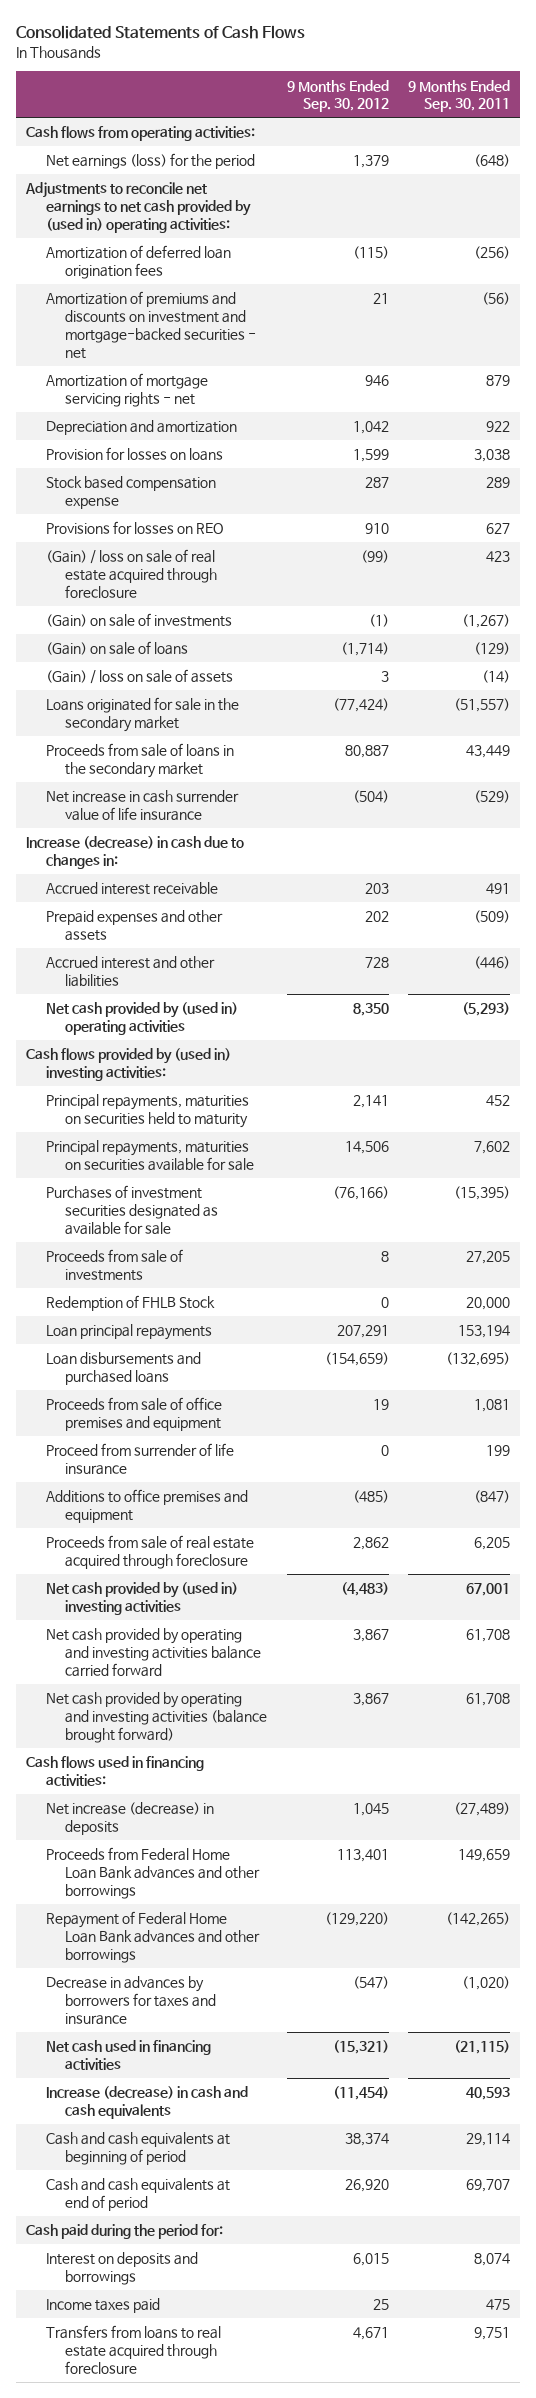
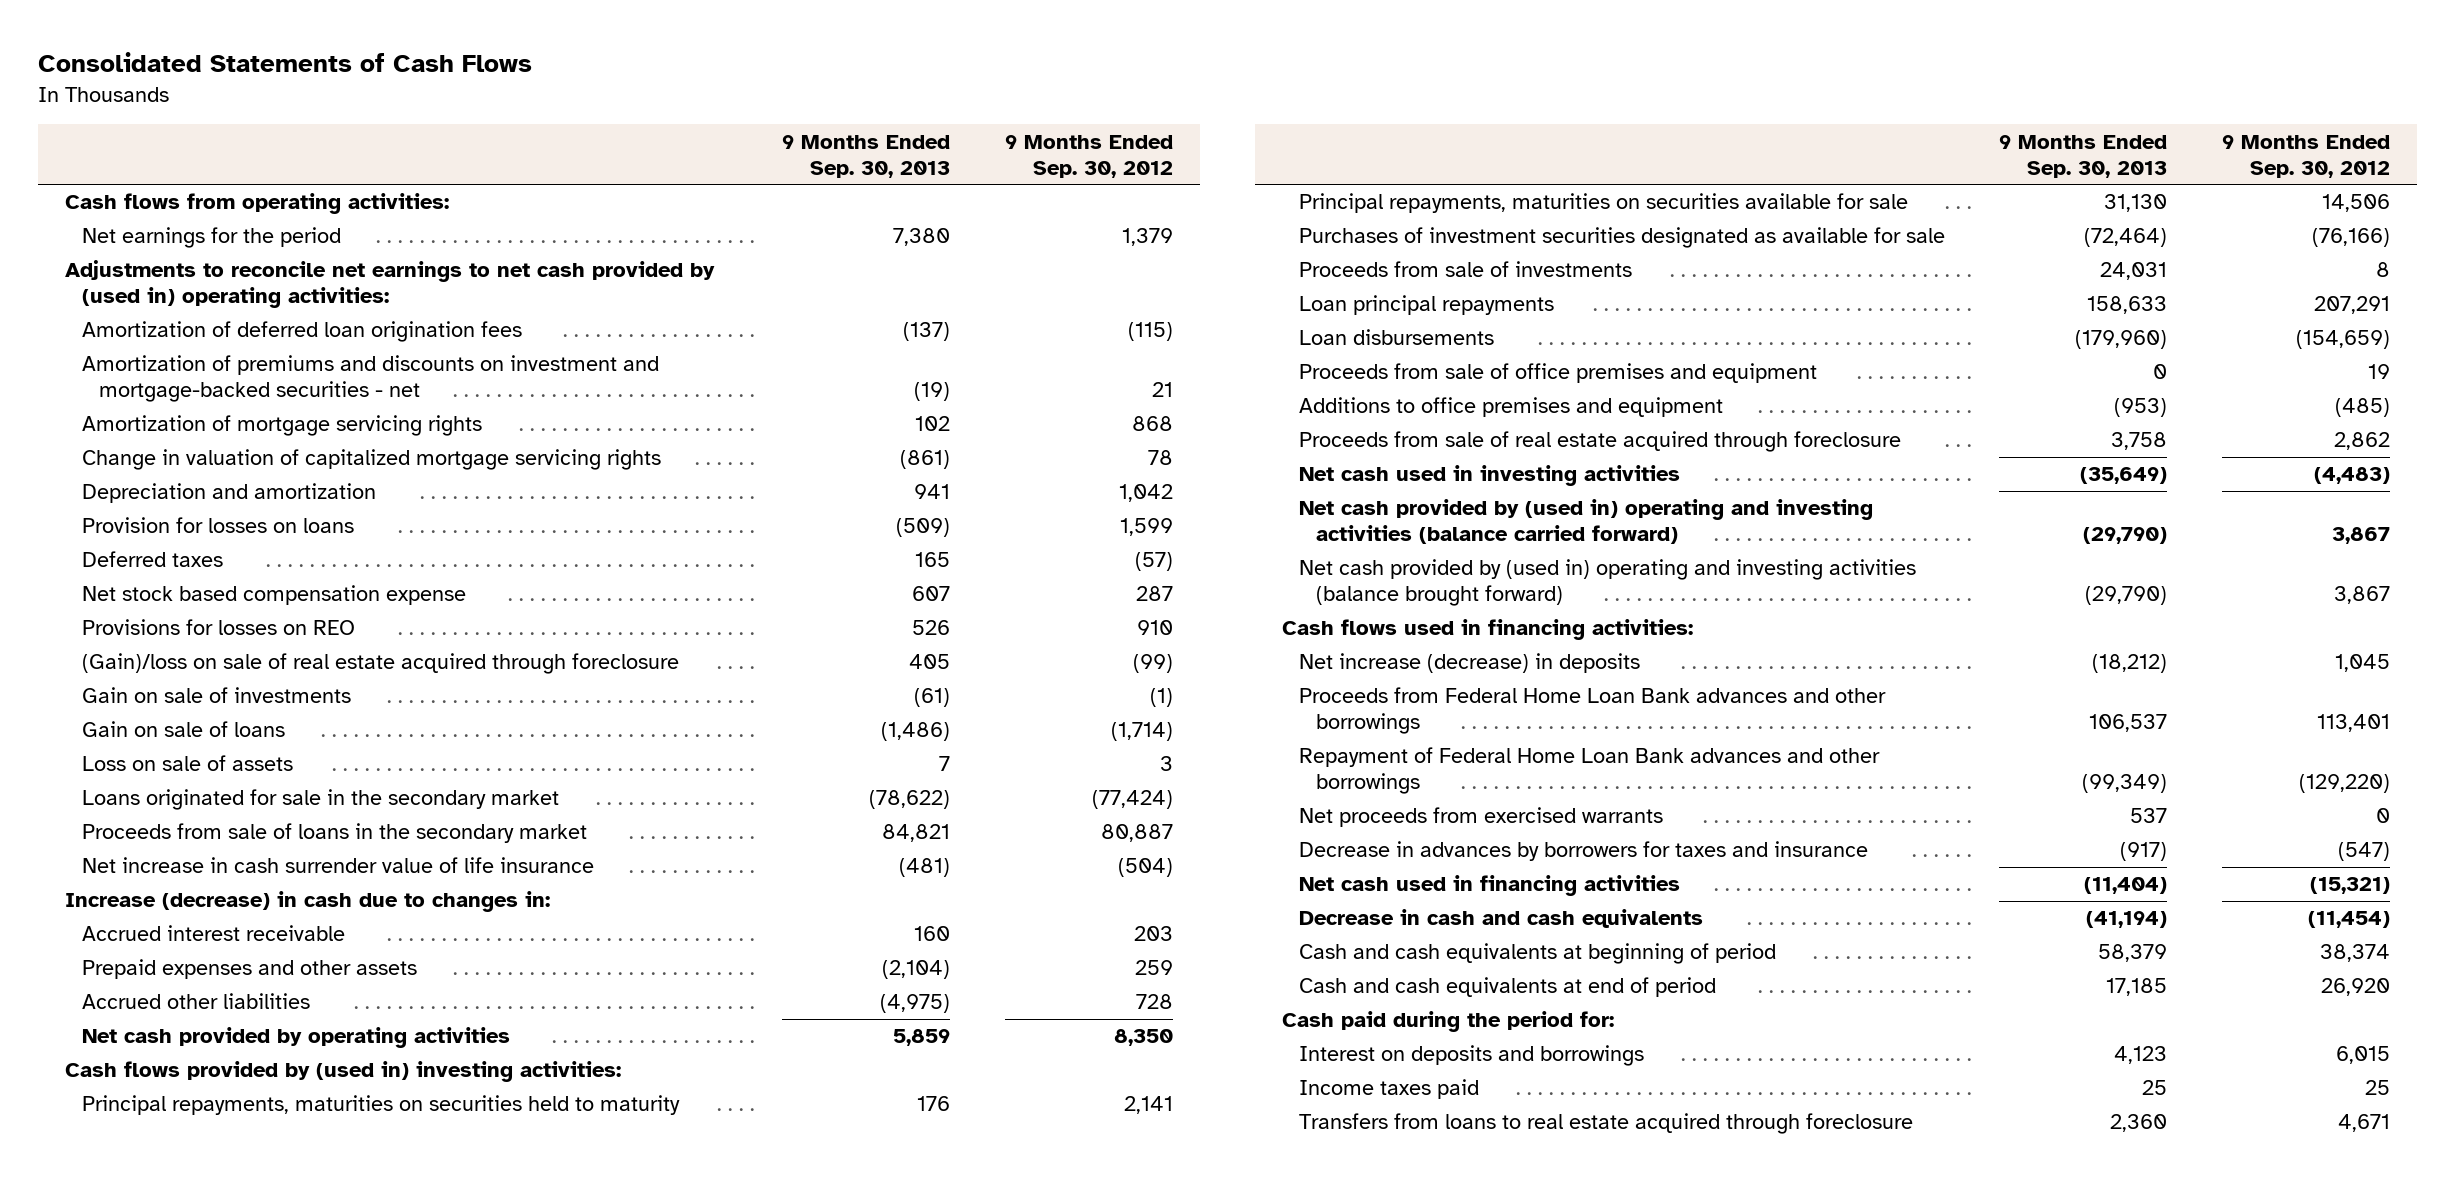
[408,79,511,113] 9 Months Ended Sep. 30, 2011 -> none
none -> [782,134,951,178] 9 Months Ended Sep. 30, 2013
[45,153,255,170] Net earnings (loss) for the period -> [82,227,342,249] Net earnings for the period
[45,373,208,408] Amortization of mortgage servicing rights - net -> [82,415,483,437] Amortization of mortgage servicing rights
[364,375,389,387] 946 -> [1131,416,1173,432] 868
none -> [82,449,662,471] Change in valuation of capitalized mortgage servicing rights
none -> [82,551,224,568] Deferred taxes
[45,476,216,510] Stock based compensation expense -> [82,585,467,606] Net stock based compensation expense
[45,549,218,599] (Gain) / loss on sale of real estate acquired through foreclosure -> [82,653,680,675] (Gain)/loss on sale of real estate acquired through foreclosure
[45,613,232,628] (Gain) on sale of investments -> [82,687,352,704] Gain on sale of investments
[45,641,188,656] (Gain) on sale of loans -> [82,721,286,738] Gain on sale of loans
[45,669,233,685] (Gain) / loss on sale of assets -> [82,755,294,772] Loss on sale of assets
[364,911,389,923] 202 -> [1134,960,1173,976] 259
[45,956,215,988] Accrued interest and other liabilities -> [82,993,311,1010] Accrued other liabilities
[45,1002,238,1036] Net cash provided by (used in) operating activities -> [82,1027,511,1049] Net cash provided by operating activities
[45,1295,215,1312] Redemption of FHLB Stock -> none
[45,1352,201,1386] Loan disbursements and purchased loans -> [1299,329,1495,346] Loan disbursements
[45,1443,234,1476] Proceed from surrender of life insurance -> none
[45,1582,238,1616] Net cash provided by (used in) investing activities -> [1299,465,1681,487] Net cash used in investing activities
[45,1628,262,1678] Net cash provided by operating and investing activities balance carried forward -> [1299,499,1874,545] Net cash provided by (used in) operating and investing activities (balance carried forward)
[45,1692,268,1744] Net cash provided by operating and investing activities (balance brought forward) -> [1299,559,1917,607] Net cash provided by (used in) operating and investing activities (balance brought forward)
none -> [1299,807,1664,828] Net proceeds from exercised warrants
[45,2086,248,2120] Increase (decrease) in cash and cash equivalents -> [1299,909,1704,929] Decrease in cash and cash equivalents

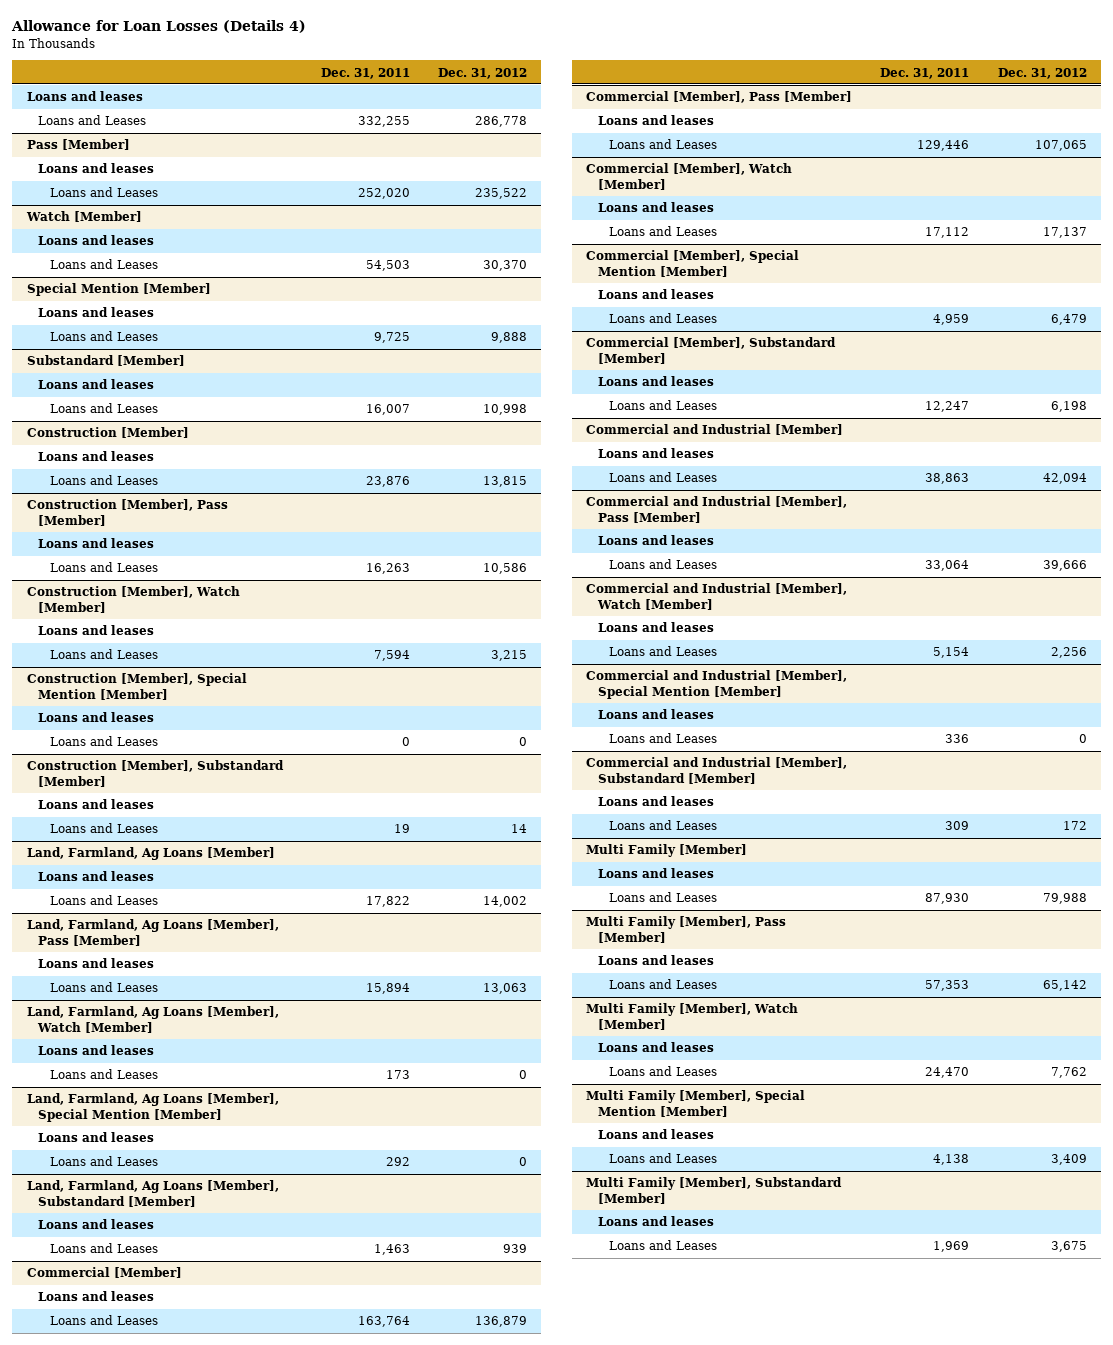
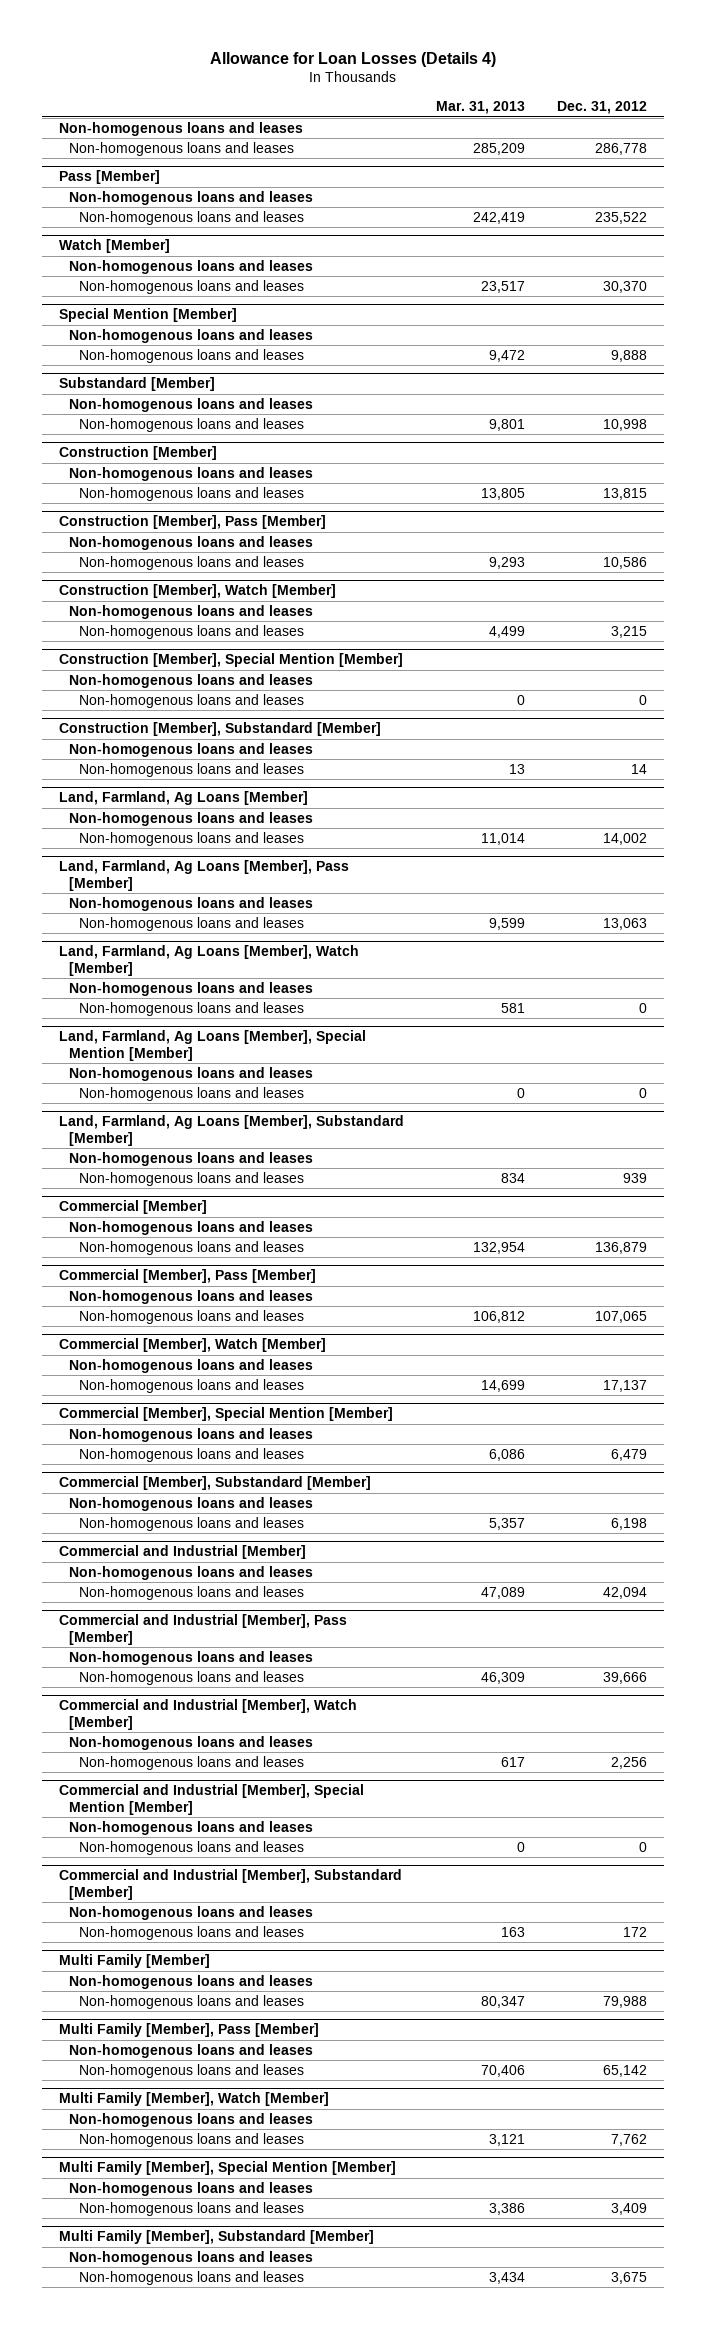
[320,67,410,79] Dec. 31, 2011 -> none
none -> [435,101,525,115] Mar. 31, 2013
[26,91,143,102] Loans and leases -> [58,121,303,136] Non-homogenous loans and leases
[38,115,147,126] Loans and Leases -> [68,141,294,156] Non-homogenous loans and leases
[38,163,155,174] Loans and leases -> [68,190,313,205] Non-homogenous loans and leases
[49,187,158,198] Loans and Leases -> [79,210,305,225] Non-homogenous loans and leases
[38,235,155,246] Loans and leases -> [68,259,313,274] Non-homogenous loans and leases
[49,259,158,270] Loans and Leases -> [79,279,305,294] Non-homogenous loans and leases
[38,307,155,318] Loans and leases -> [68,328,313,343] Non-homogenous loans and leases
[49,331,158,342] Loans and Leases -> [79,348,305,363] Non-homogenous loans and leases
[38,379,155,390] Loans and leases -> [68,397,313,412] Non-homogenous loans and leases
[49,403,158,414] Loans and Leases -> [79,417,305,432] Non-homogenous loans and leases
[38,451,155,462] Loans and leases -> [68,466,313,481] Non-homogenous loans and leases
[49,475,158,486] Loans and Leases -> [79,486,305,501] Non-homogenous loans and leases
[38,538,155,549] Loans and leases -> [68,535,313,550] Non-homogenous loans and leases
[49,562,158,573] Loans and Leases -> [79,555,305,570] Non-homogenous loans and leases
[38,625,155,636] Loans and leases -> [68,604,313,619] Non-homogenous loans and leases
[49,649,158,660] Loans and Leases -> [79,624,305,639] Non-homogenous loans and leases
[38,712,155,723] Loans and leases -> [68,673,313,688] Non-homogenous loans and leases
[49,736,158,747] Loans and Leases -> [79,693,305,708] Non-homogenous loans and leases
[38,799,155,810] Loans and leases -> [68,742,313,757] Non-homogenous loans and leases
[49,823,158,834] Loans and Leases -> [79,762,305,777] Non-homogenous loans and leases
[38,871,155,882] Loans and leases -> [68,811,313,826] Non-homogenous loans and leases
[49,895,158,906] Loans and Leases -> [79,831,305,846] Non-homogenous loans and leases
[38,958,155,969] Loans and leases -> [68,896,313,911] Non-homogenous loans and leases
[49,982,158,993] Loans and Leases -> [79,916,305,931] Non-homogenous loans and leases
[38,1045,155,1056] Loans and leases -> [68,981,313,996] Non-homogenous loans and leases
[49,1069,158,1080] Loans and Leases -> [79,1001,305,1016] Non-homogenous loans and leases
[38,1132,155,1143] Loans and leases -> [68,1066,313,1081] Non-homogenous loans and leases
[49,1156,158,1167] Loans and Leases -> [79,1086,305,1101] Non-homogenous loans and leases
[38,1219,155,1230] Loans and leases -> [68,1151,313,1166] Non-homogenous loans and leases
[49,1243,158,1254] Loans and Leases -> [79,1171,305,1186] Non-homogenous loans and leases
[38,1291,155,1302] Loans and leases -> [68,1220,313,1235] Non-homogenous loans and leases
[49,1315,158,1326] Loans and Leases -> [79,1240,305,1255] Non-homogenous loans and leases
[597,115,714,126] Loans and leases -> [68,1289,313,1304] Non-homogenous loans and leases
[609,139,718,150] Loans and Leases -> [79,1309,305,1324] Non-homogenous loans and leases
[597,202,714,213] Loans and leases -> [68,1358,313,1373] Non-homogenous loans and leases
[609,226,718,237] Loans and Leases -> [79,1378,305,1393] Non-homogenous loans and leases
[597,289,714,300] Loans and leases -> [68,1427,313,1442] Non-homogenous loans and leases
[609,313,718,324] Loans and Leases -> [79,1447,305,1462] Non-homogenous loans and leases
[597,376,714,387] Loans and leases -> [68,1496,313,1511] Non-homogenous loans and leases
[609,400,718,411] Loans and Leases -> [79,1516,305,1531] Non-homogenous loans and leases
[597,448,714,459] Loans and leases -> [68,1565,313,1580] Non-homogenous loans and leases
[609,472,718,483] Loans and Leases -> [79,1585,305,1600] Non-homogenous loans and leases
[597,535,714,546] Loans and leases -> [68,1650,313,1665] Non-homogenous loans and leases
[609,559,718,570] Loans and Leases -> [79,1670,305,1685] Non-homogenous loans and leases
[597,622,714,633] Loans and leases -> [68,1735,313,1750] Non-homogenous loans and leases
[609,646,718,657] Loans and Leases -> [79,1755,305,1770] Non-homogenous loans and leases
[597,709,714,720] Loans and leases -> [68,1820,313,1835] Non-homogenous loans and leases
[609,733,718,744] Loans and Leases -> [79,1840,305,1855] Non-homogenous loans and leases
[597,796,714,807] Loans and leases -> [68,1905,313,1920] Non-homogenous loans and leases
[609,820,718,831] Loans and Leases -> [79,1925,305,1940] Non-homogenous loans and leases
[597,868,714,879] Loans and leases -> [68,1974,313,1989] Non-homogenous loans and leases
[609,892,718,903] Loans and Leases -> [79,1994,305,2009] Non-homogenous loans and leases
[597,955,714,966] Loans and leases -> [68,2043,313,2058] Non-homogenous loans and leases
[609,979,718,990] Loans and Leases -> [79,2063,305,2078] Non-homogenous loans and leases
[597,1042,714,1053] Loans and leases -> [68,2112,313,2127] Non-homogenous loans and leases
[609,1066,718,1077] Loans and Leases -> [79,2132,305,2147] Non-homogenous loans and leases
[597,1129,714,1140] Loans and leases -> [68,2181,313,2196] Non-homogenous loans and leases
[609,1153,718,1164] Loans and Leases -> [79,2201,305,2216] Non-homogenous loans and leases
[597,1216,714,1227] Loans and leases -> [68,2250,313,2265] Non-homogenous loans and leases
[609,1240,718,1251] Loans and Leases -> [79,2270,305,2285] Non-homogenous loans and leases

